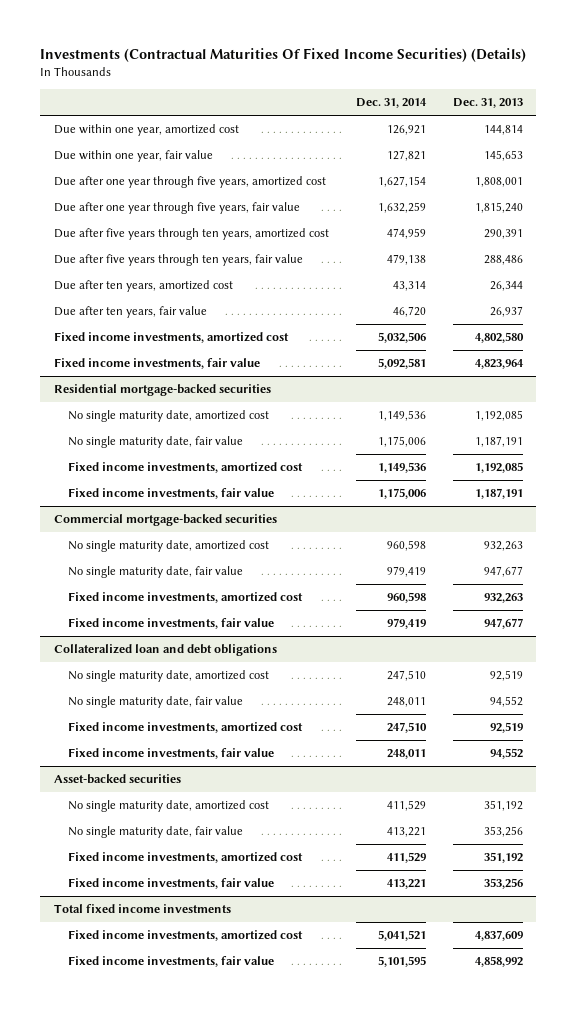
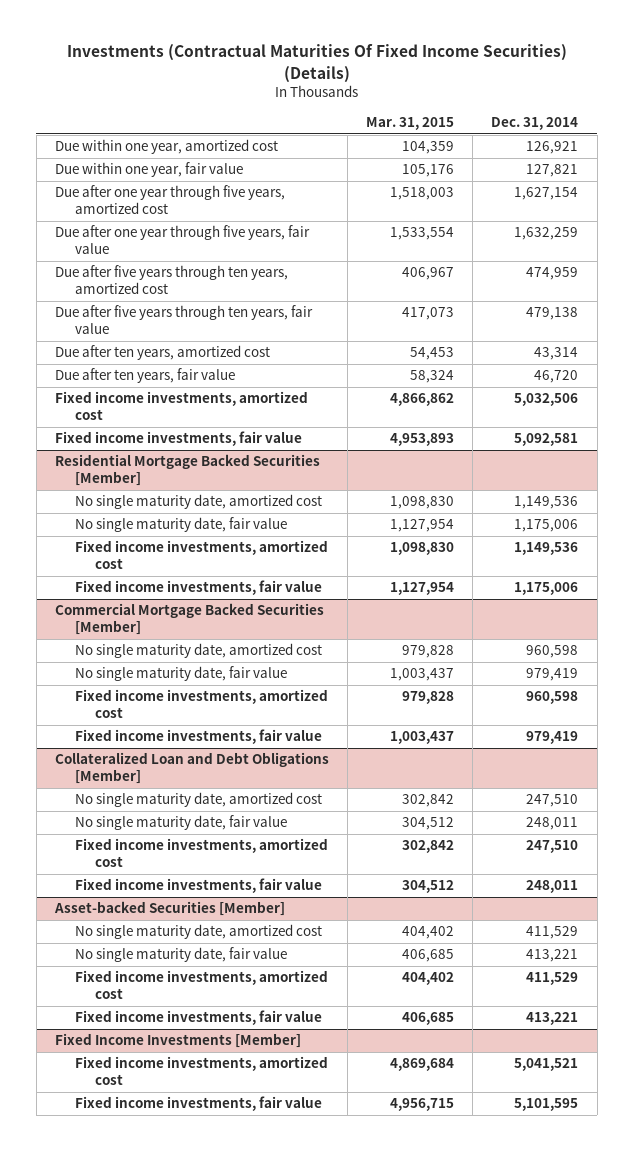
[452,98,523,109] Dec. 31, 2013 -> none
none -> [366,117,455,131] Mar. 31, 2015
[53,384,271,397] Residential mortgage-backed securities -> [54,454,320,487] Residential Mortgage Backed Securities [Member]
[53,514,277,527] Commercial mortgage-backed securities -> [54,603,324,636] Commercial Mortgage Backed Securities [Member]
[53,644,277,657] Collateralized loan and debt obligations -> [54,752,329,785] Collateralized Loan and Debt Obligations [Member]
[53,774,181,785] Asset-backed securities -> [53,901,285,917] Asset-backed Securities [Member]
[53,904,231,914] Total fixed income investments -> [54,1033,301,1049] Fixed Income Investments [Member]

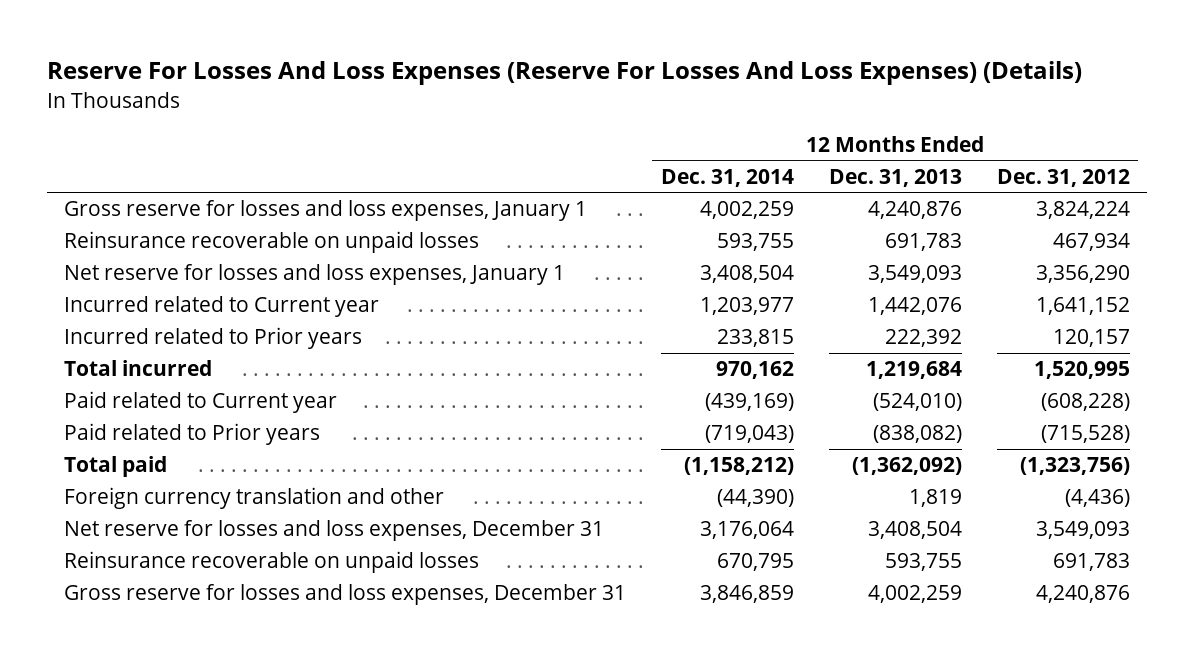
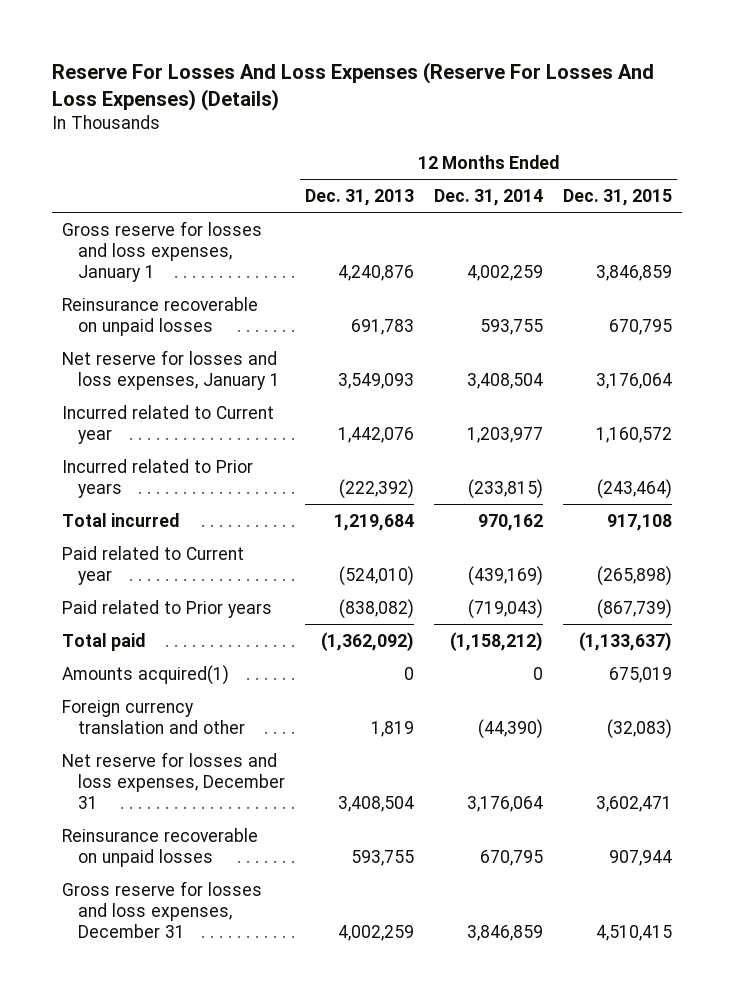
[996,168,1130,187] Dec. 31, 2012 -> none
none -> [563,189,673,207] Dec. 31, 2015
[717,329,795,348] 233,815 -> [468,478,544,499] (233,815)
[884,329,962,348] 222,392 -> [339,478,415,499] (222,392)
none -> [61,664,229,685] Amounts acquired(1)

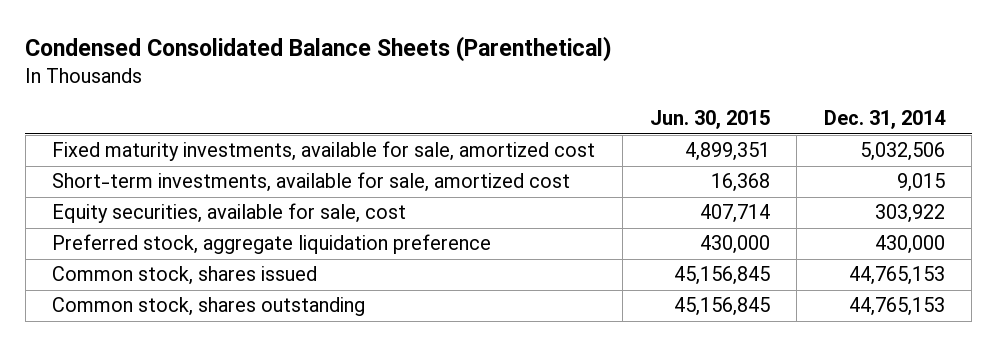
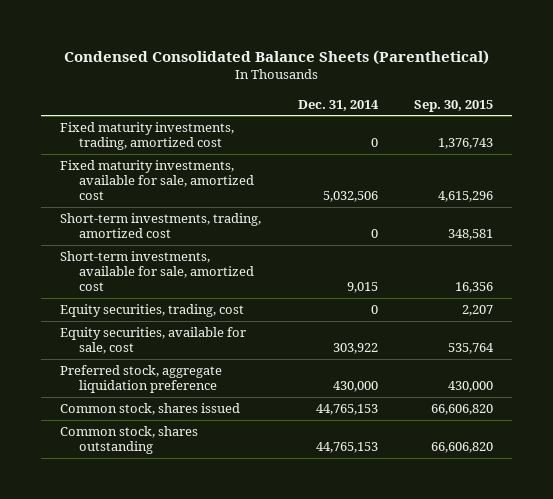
[649,110,770,130] Jun. 30, 2015 -> none
none -> [414,99,494,112] Sep. 30, 2015
none -> [59,122,234,151] Fixed maturity investments, trading, amortized cost
none -> [59,213,261,239] Short-term investments, trading, amortized cost
none -> [59,304,244,318] Equity securities, trading, cost

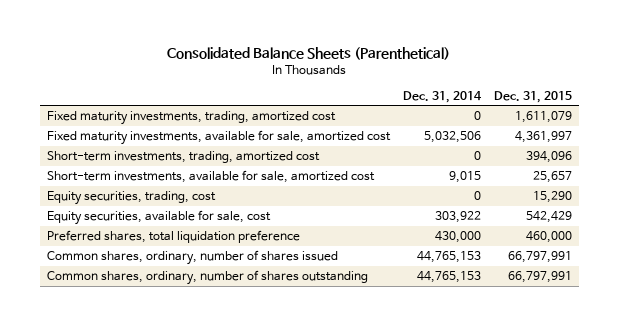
[63,49,489,65] Condensed Consolidated Balance Sheets (Parenthetical) -> [167,47,451,61] Consolidated Balance Sheets (Parenthetical)
[414,99,494,112] Sep. 30, 2015 -> none
none -> [494,90,573,103] Dec. 31, 2015
[59,365,222,394] Preferred stock, aggregate liquidation preference -> [46,229,300,243] Preferred shares, total liquidation preference
[59,403,240,416] Common stock, shares issued -> [46,249,338,265] Common shares, ordinary, number of shares issued
[59,426,198,455] Common stock, shares outstanding -> [46,269,368,285] Common shares, ordinary, number of shares outstanding

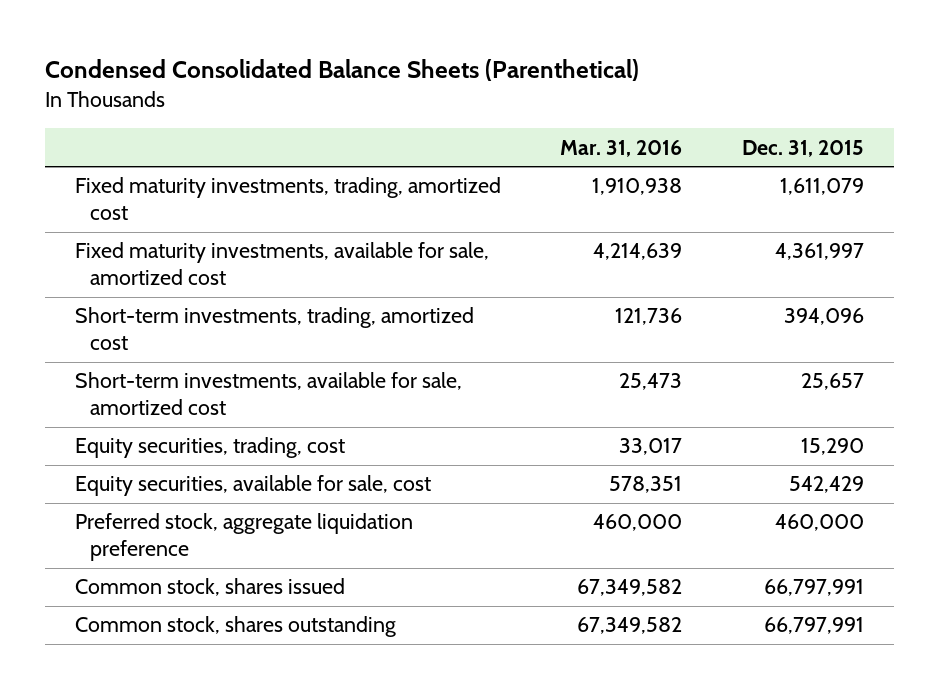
[167,47,451,61] Consolidated Balance Sheets (Parenthetical) -> [44,59,639,82] Condensed Consolidated Balance Sheets (Parenthetical)
[402,90,482,103] Dec. 31, 2014 -> none
none -> [560,139,683,157] Mar. 31, 2016
[46,229,300,243] Preferred shares, total liquidation preference -> [74,513,413,562] Preferred stock, aggregate liquidation preference
[46,249,338,265] Common shares, ordinary, number of shares issued -> [74,578,345,597] Common stock, shares issued
[46,269,368,285] Common shares, ordinary, number of shares outstanding -> [74,616,396,638] Common stock, shares outstanding

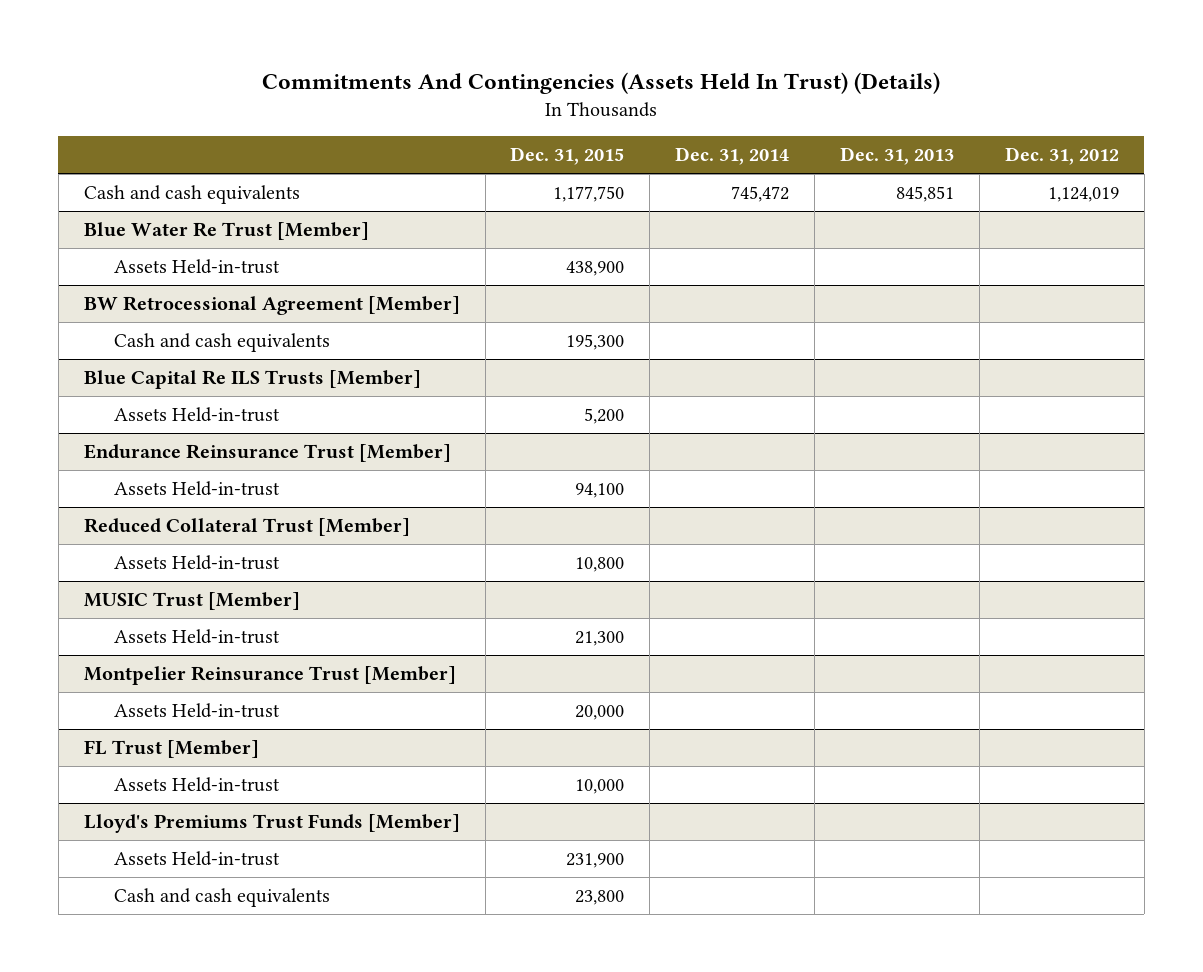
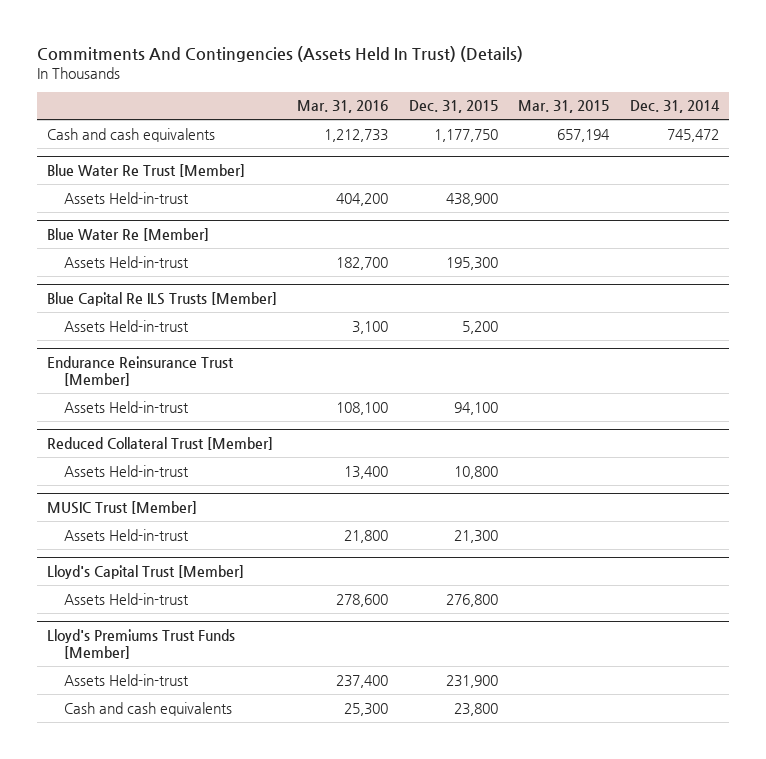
[840,147,955,166] Dec. 31, 2013 -> none
[1004,147,1119,166] Dec. 31, 2012 -> none
none -> [297,100,389,114] Mar. 31, 2016
none -> [518,100,610,114] Mar. 31, 2015
[83,296,460,316] BW Retrocessional Agreement [Member] -> none
none -> [46,228,209,242] Blue Water Re [Member]
[114,333,331,353] Cash and cash equivalents -> [64,255,190,268] Assets Held-in-trust
[83,666,456,686] Montpelier Reinsurance Trust [Member] -> none
[83,740,259,759] FL Trust [Member] -> none
[114,777,281,793] Assets Held-in-trust -> none
none -> [46,565,244,580] Lloyd's Capital Trust [Member]
[575,705,625,721] 20,000 -> [445,593,498,607] 276,800

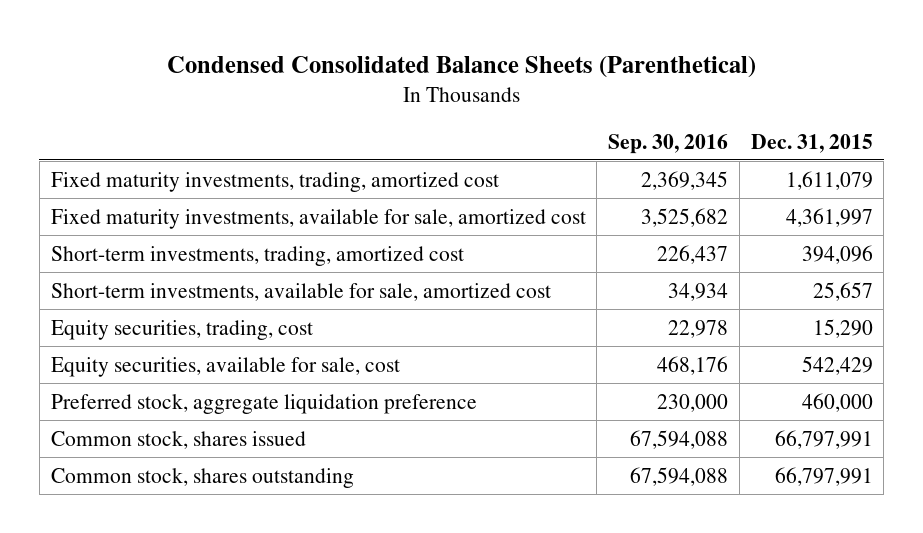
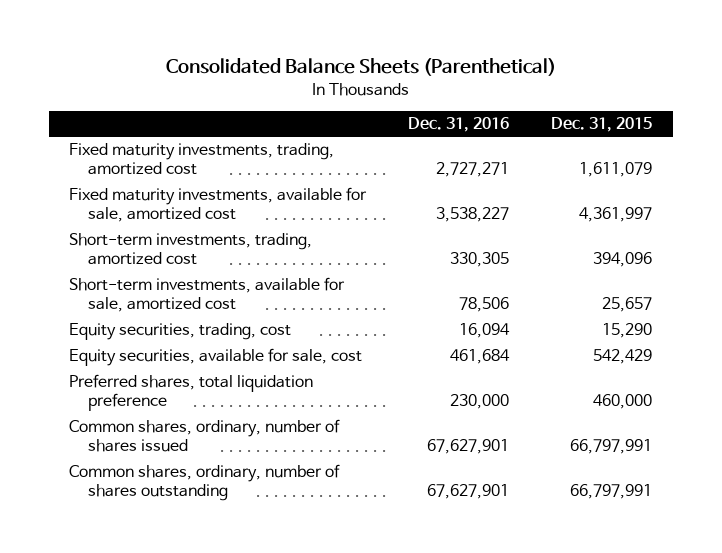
[166,55,756,78] Condensed Consolidated Balance Sheets (Parenthetical) -> [165,58,556,77] Consolidated Balance Sheets (Parenthetical)
[608,133,729,154] Sep. 30, 2016 -> none
none -> [408,117,510,133] Dec. 31, 2016
[50,393,477,414] Preferred stock, aggregate liquidation preference -> [69,374,314,412] Preferred shares, total liquidation preference
[50,430,306,449] Common stock, shares issued -> [69,419,341,453] Common shares, ordinary, number of shares issued
[50,467,354,488] Common stock, shares outstanding -> [69,464,341,502] Common shares, ordinary, number of shares outstanding

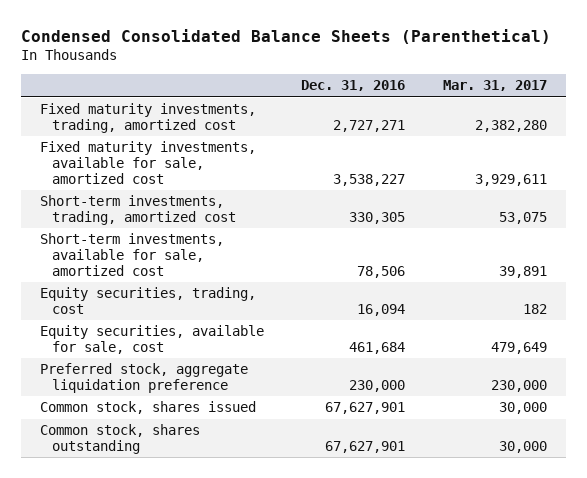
[165,58,556,77] Consolidated Balance Sheets (Parenthetical) -> [21,29,552,45] Condensed Consolidated Balance Sheets (Parenthetical)
[551,117,653,133] Dec. 31, 2015 -> none
none -> [442,80,547,92] Mar. 31, 2017
[69,374,314,412] Preferred shares, total liquidation preference -> [39,363,248,394] Preferred stock, aggregate liquidation preference
[69,419,341,453] Common shares, ordinary, number of shares issued -> [39,401,256,415] Common stock, shares issued
[69,464,341,502] Common shares, ordinary, number of shares outstanding -> [39,424,200,455] Common stock, shares outstanding

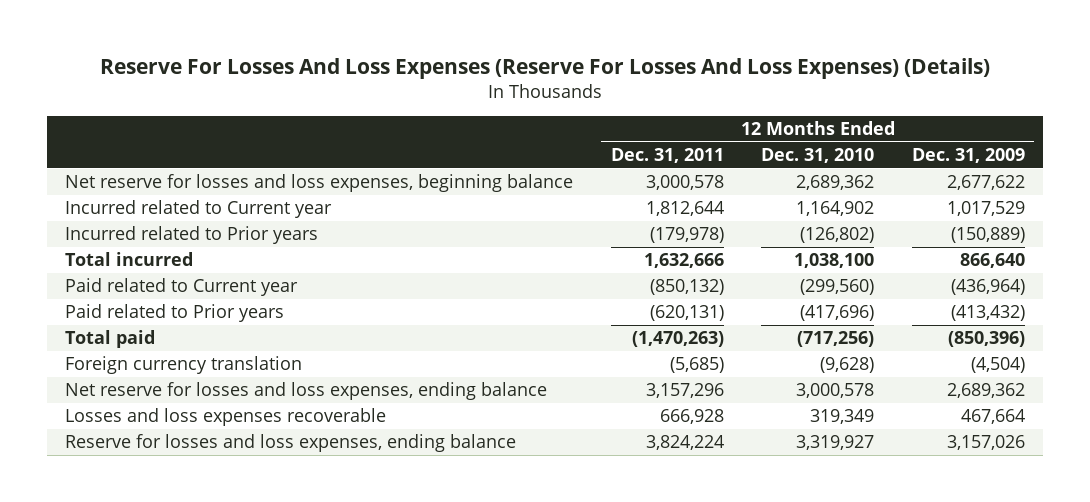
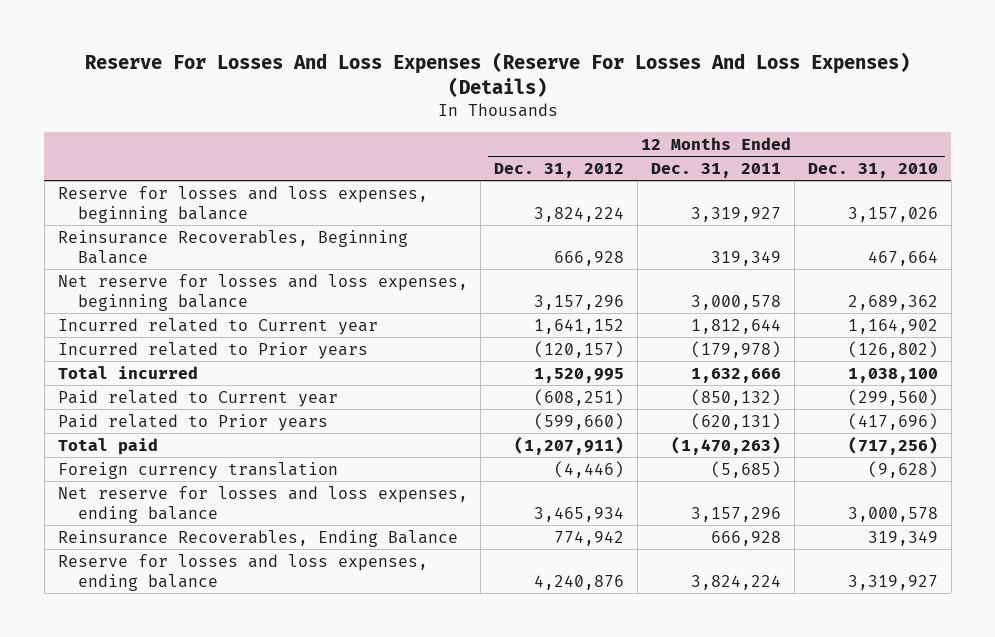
[911,147,1025,163] Dec. 31, 2009 -> none
none -> [494,162,625,178] Dec. 31, 2012
none -> [57,185,428,223] Reserve for losses and loss expenses, beginning balance
none -> [57,229,408,264] Reinsurance Recoverables, Beginning Balance
[65,408,387,427] Losses and loss expenses recoverable -> [57,529,458,547] Reinsurance Recoverables, Ending Balance

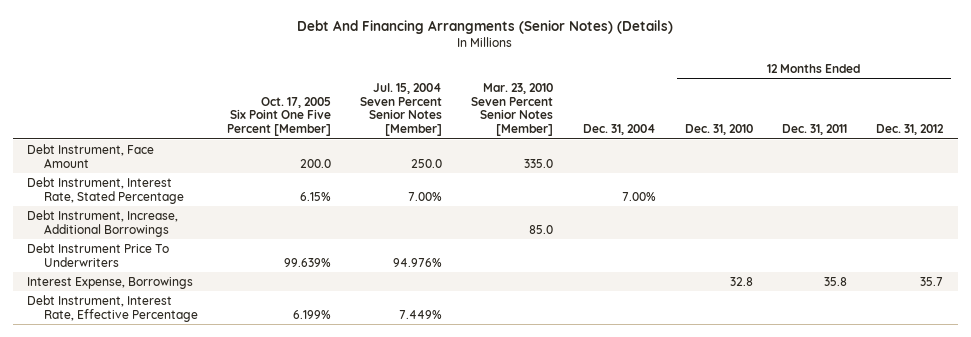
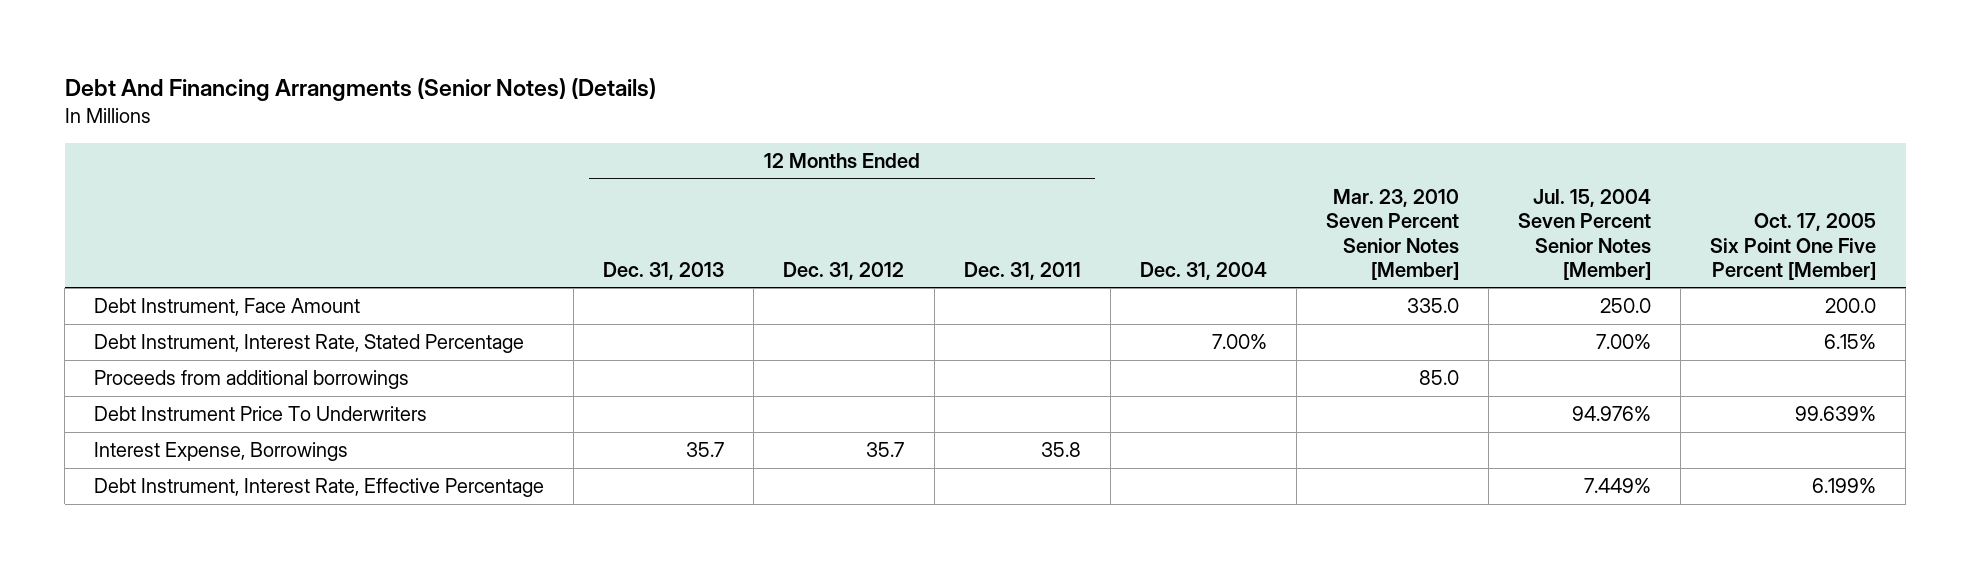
[684,124,753,136] Dec. 31, 2010 -> none
none -> [603,261,725,280] Dec. 31, 2013
[27,209,179,237] Debt Instrument, Increase, Additional Borrowings -> none
none -> [94,370,410,390] Proceeds from additional borrowings

